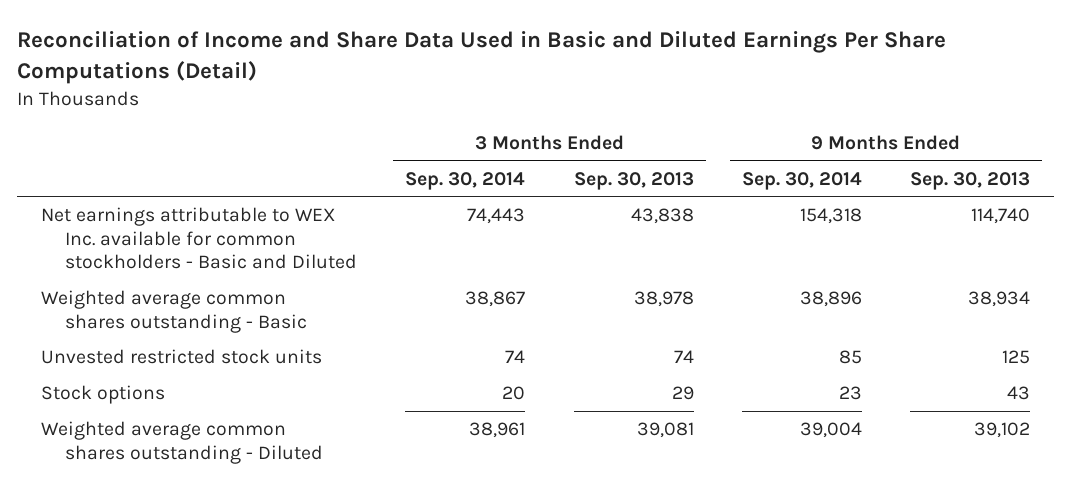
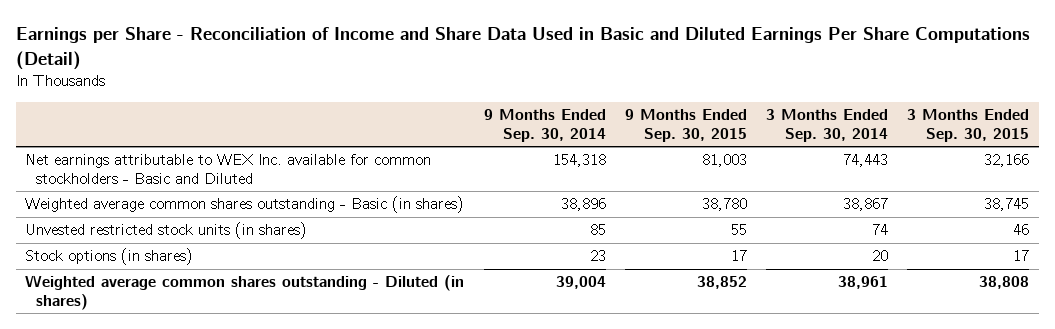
[16,31,946,85] Reconciliation of Income and Share Data Used in Basic and Diluted Earnings Per Share Computations (Detail) -> [15,27,1030,70] Earnings per Share - Reconciliation of Income and Share Data Used in Basic and Diluted Earnings Per Share Computations (Detail)
[573,171,694,190] Sep. 30, 2013 -> none
[910,171,1031,190] Sep. 30, 2013 -> none
none -> [624,109,747,142] 9 Months Ended Sep. 30, 2015
none -> [907,109,1030,142] 3 Months Ended Sep. 30, 2015
[40,290,308,333] Weighted average common shares outstanding - Basic -> [25,196,465,214] Weighted average common shares outstanding - Basic (in shares)
[40,349,322,365] Unvested restricted stock units -> [25,222,308,240] Unvested restricted stock units (in shares)
[40,385,165,405] Stock options -> [25,248,194,266] Stock options (in shares)
[40,421,324,464] Weighted average common shares outstanding - Diluted -> [25,275,465,311] Weighted average common shares outstanding - Diluted (in shares)

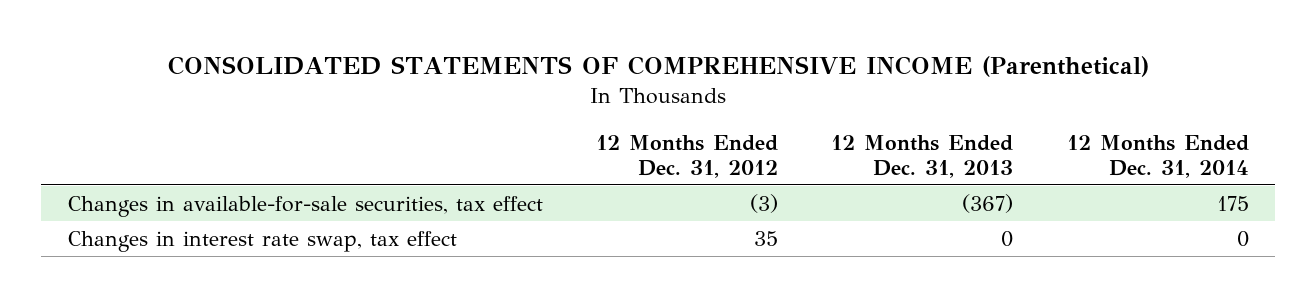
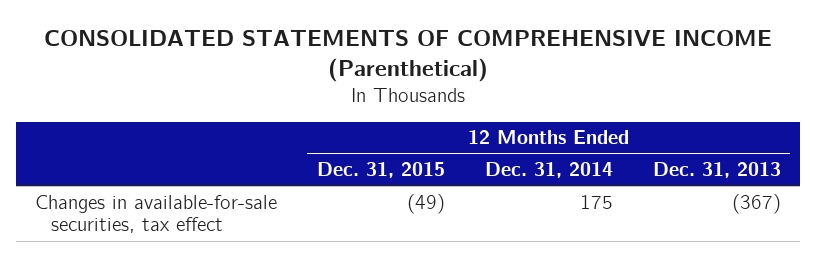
[595,134,778,178] 12 Months Ended Dec. 31, 2012 -> none
none -> [317,162,446,179] Dec. 31, 2015
[67,230,457,252] Changes in interest rate swap, tax effect -> none

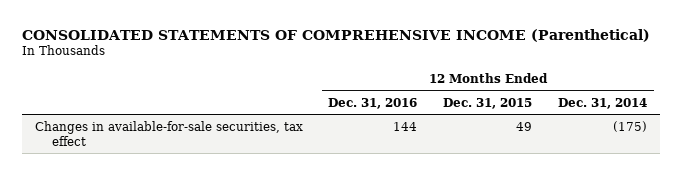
[652,162,781,179] Dec. 31, 2013 -> none
none -> [328,97,418,109] Dec. 31, 2016
[407,193,446,214] (49) -> [516,122,533,132] 49
[579,194,613,209] 175 -> [613,121,648,133] (175)

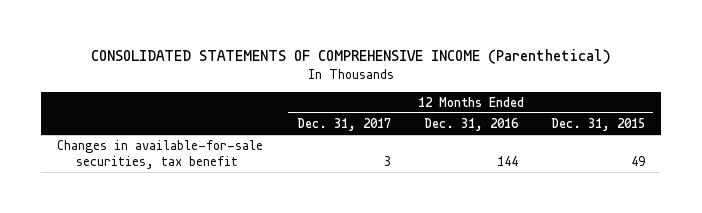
[558,97,648,109] Dec. 31, 2014 -> none
none -> [296,118,391,132] Dec. 31, 2017
[34,121,303,146] Changes in available-for-sale securities, tax effect -> [57,140,264,169] Changes in available-for-sale securities, tax benefit

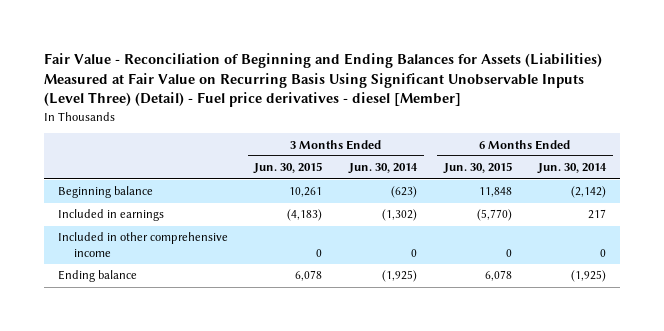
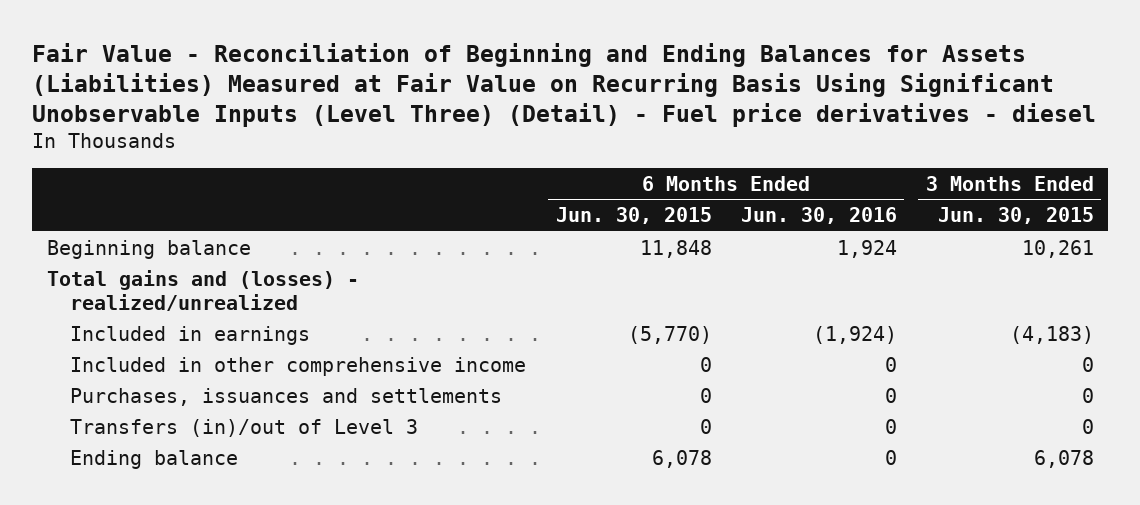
[44,52,603,108] Fair Value - Reconciliation of Beginning and Ending Balances for Assets (Liabilities) Measured at Fair Value on Recurring Basis Using Significant Unobservable Inputs (Level Three) (Detail) - Fuel price derivatives - diesel [Member] -> [32,43,1097,128] Fair Value - Reconciliation of Beginning and Ending Balances for Assets (Liabilities) Measured at Fair Value on Recurring Basis Using Significant Unobservable Inputs (Level Three) (Detail) - Fuel price derivatives - diesel
[347,163,418,175] Jun. 30, 2014 -> none
[537,163,608,175] Jun. 30, 2014 -> none
none -> [740,206,897,224] Jun. 30, 2016
none -> [46,269,359,311] Total gains and (losses) - realized/unrealized
none -> [70,387,503,406] Purchases, issuances and settlements
none -> [70,418,419,437] Transfers (in)/out of Level 3

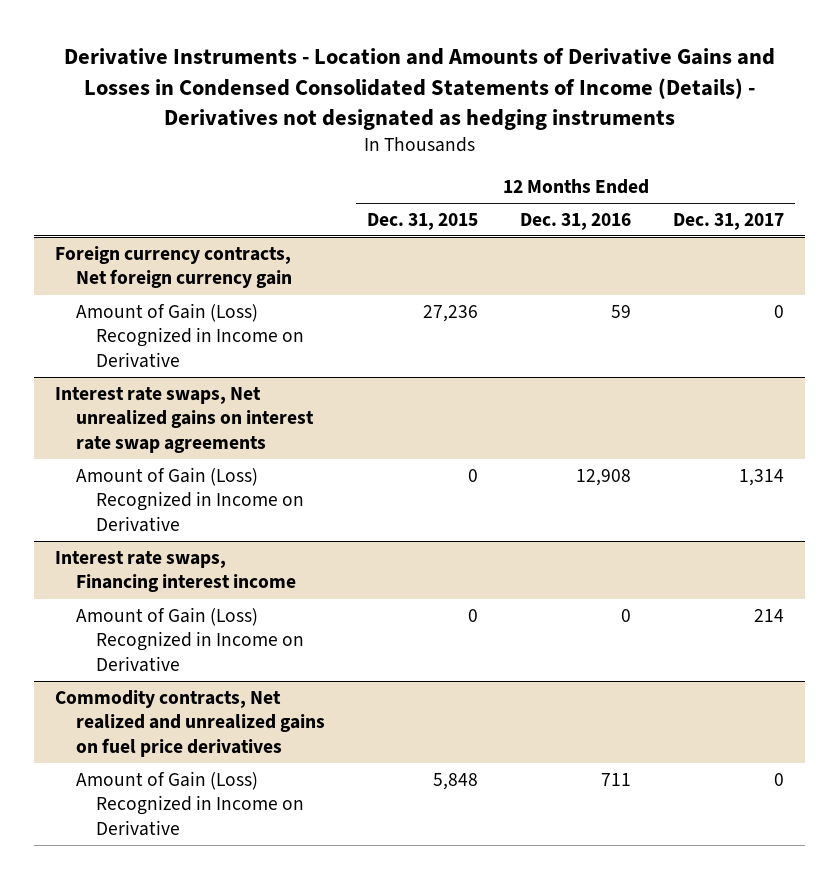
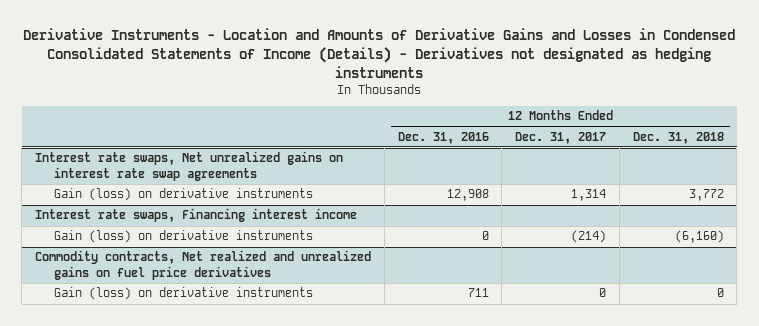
[366,212,478,230] Dec. 31, 2015 -> none
none -> [632,131,724,144] Dec. 31, 2018
[55,245,292,289] Foreign currency contracts, Net foreign currency gain -> none
[75,302,304,369] Amount of Gain (Loss) Recognized in Income on Derivative -> none
[75,466,304,533] Amount of Gain (Loss) Recognized in Income on Derivative -> [53,188,313,202] Gain (loss) on derivative instruments
[75,606,304,673] Amount of Gain (Loss) Recognized in Income on Derivative -> [53,230,313,244] Gain (loss) on derivative instruments
[754,608,785,622] 214 -> [571,230,607,244] (214)
[75,770,304,837] Amount of Gain (Loss) Recognized in Income on Derivative -> [53,287,313,301] Gain (loss) on derivative instruments

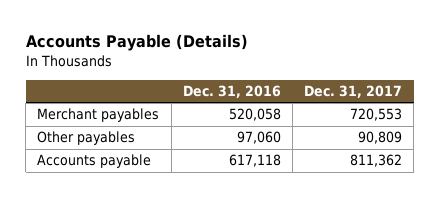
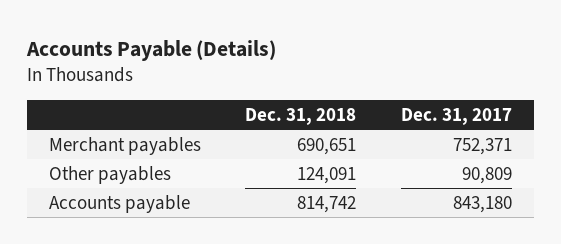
[182,85,281,99] Dec. 31, 2016 -> none
none -> [245,107,357,125] Dec. 31, 2018
[349,108,402,122] 720,553 -> [452,137,512,155] 752,371
[349,154,402,168] 811,362 -> [452,195,512,213] 843,180

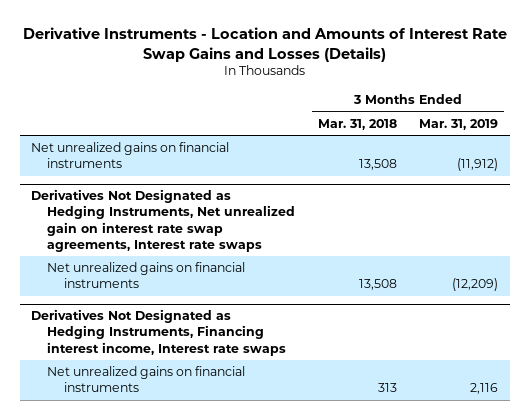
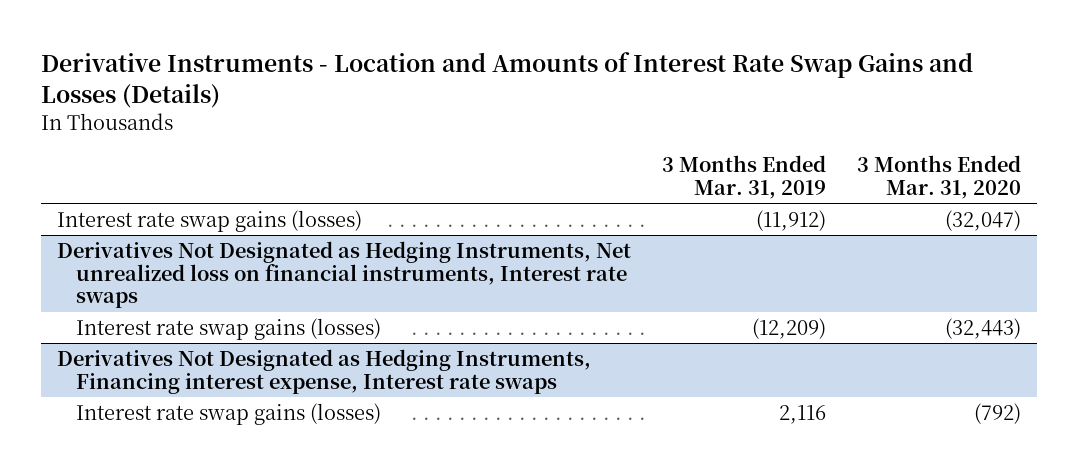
[317,118,397,130] Mar. 31, 2018 -> none
none -> [857,155,1022,200] 3 Months Ended Mar. 31, 2020
[31,142,230,169] Net unrealized gains on financial instruments -> [56,209,362,232] Interest rate swap gains (losses)
[31,189,296,252] Derivatives Not Designated as Hedging Instruments, Net unrealized gain on interest rate swap agreements, Interest rate swaps -> [56,240,631,309] Derivatives Not Designated as Hedging Instruments, Net unrealized loss on financial instruments, Interest rate swaps
[47,262,246,289] Net unrealized gains on financial instruments -> [75,317,381,340] Interest rate swap gains (losses)
[31,309,287,356] Derivatives Not Designated as Hedging Instruments, Financing interest income, Interest rate swaps -> [56,348,591,394] Derivatives Not Designated as Hedging Instruments, Financing interest expense, Interest rate swaps
[47,366,246,393] Net unrealized gains on financial instruments -> [75,402,381,425] Interest rate swap gains (losses)

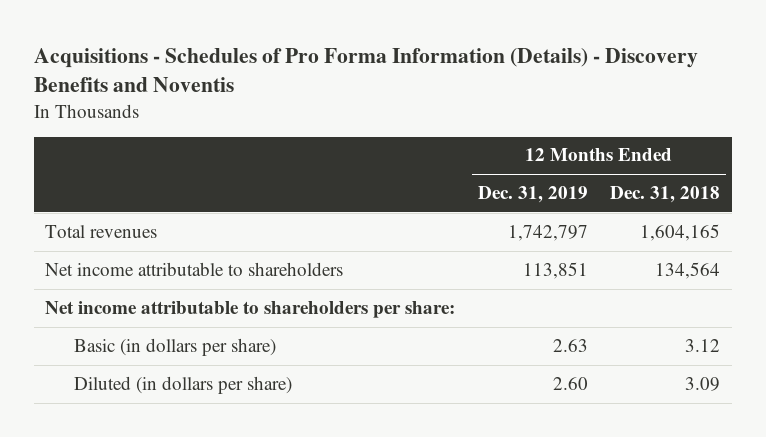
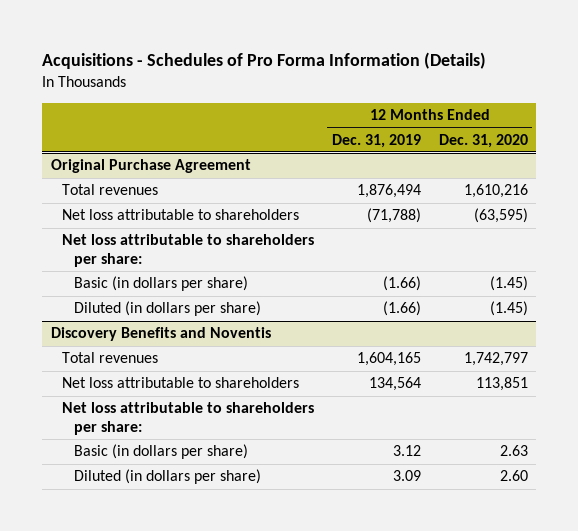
[33,48,698,93] Acquisitions - Schedules of Pro Forma Information (Details) - Discovery Benefits and Noventis -> [41,52,486,70] Acquisitions - Schedules of Pro Forma Information (Details)
[610,186,721,204] Dec. 31, 2018 -> none
none -> [438,133,528,148] Dec. 31, 2020
none -> [50,159,251,174] Original Purchase Agreement
[507,224,588,241] 1,742,797 -> [356,184,421,199] 1,876,494
[45,261,344,276] Net income attributable to shareholders -> [62,209,300,221] Net loss attributable to shareholders
[522,261,588,279] 113,851 -> [366,208,421,224] (71,788)
[45,300,456,318] Net income attributable to shareholders per share: -> [62,234,315,267] Net loss attributable to shareholders per share:
[552,338,588,352] 2.63 -> [382,276,421,292] (1.66)
[552,376,588,390] 2.60 -> [382,301,421,317] (1.66)
none -> [50,327,271,342] Discovery Benefits and Noventis
none -> [62,352,159,364] Total revenues
none -> [62,377,300,389] Net loss attributable to shareholders
none -> [62,402,315,435] Net loss attributable to shareholders per share:
none -> [73,444,248,460] Basic (in dollars per share)
none -> [73,469,261,485] Diluted (in dollars per share)

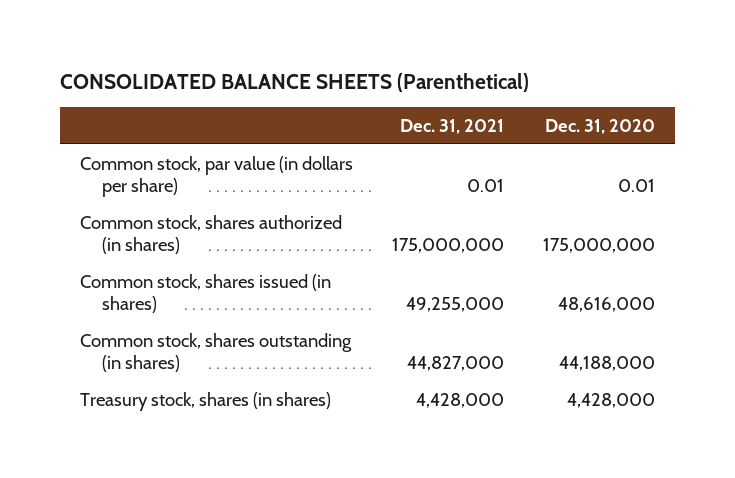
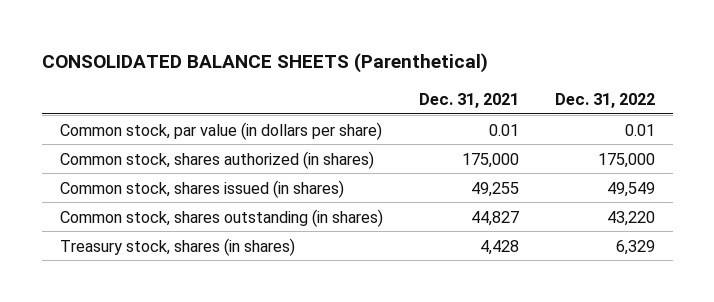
[544,119,655,135] Dec. 31, 2020 -> none
none -> [554,92,655,108] Dec. 31, 2022
[391,238,504,254] 175,000,000 -> [461,152,519,168] 175,000
[405,297,504,313] 49,255,000 -> [470,181,519,197] 49,255
[406,356,504,372] 44,827,000 -> [470,210,519,226] 44,827
[415,392,504,408] 4,428,000 -> [479,239,519,255] 4,428

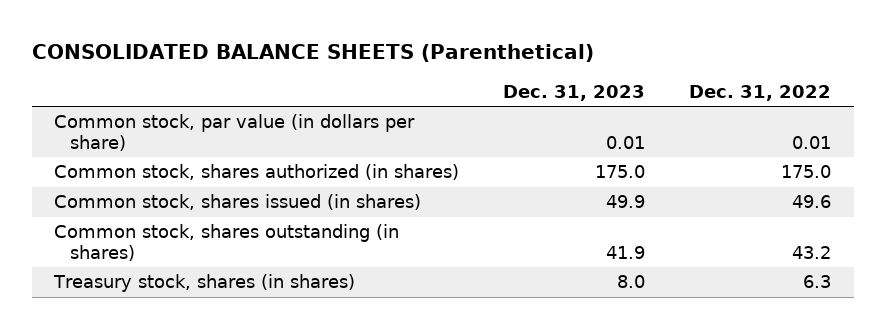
[418,92,519,108] Dec. 31, 2021 -> none
none -> [503,84,646,101] Dec. 31, 2023
[597,152,655,168] 175,000 -> [781,165,832,179] 175.0
[606,181,655,197] 49,549 -> [792,195,832,209] 49.6
[606,210,655,226] 43,220 -> [792,245,832,259] 43.2
[615,239,655,255] 6,329 -> [803,275,832,289] 6.3

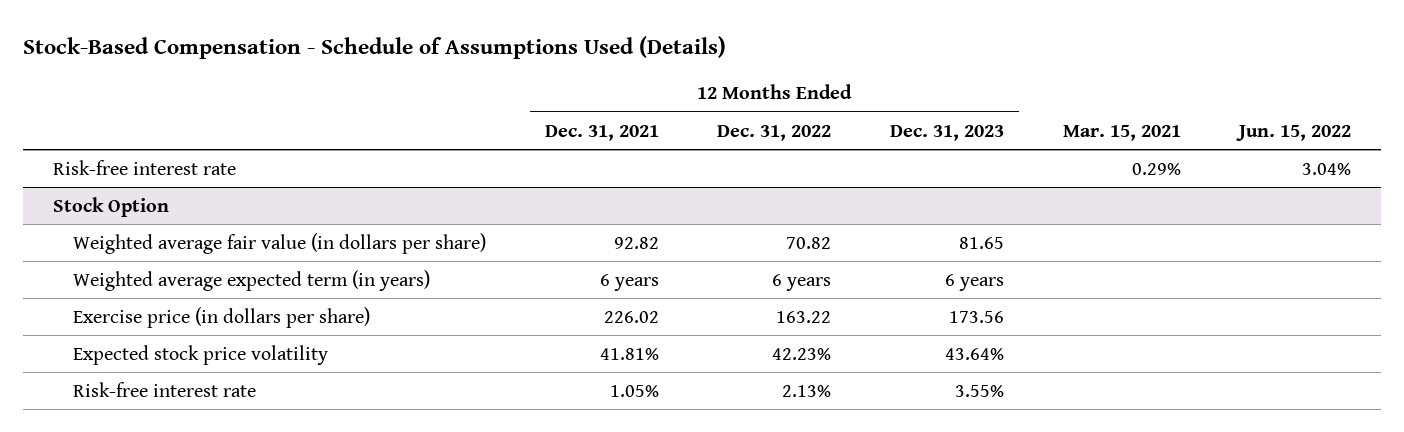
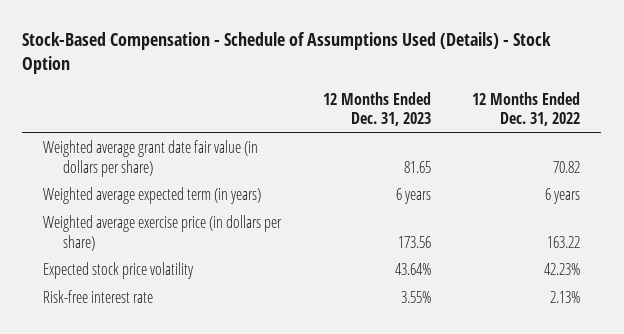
[23,36,727,60] Stock-Based Compensation - Schedule of Assumptions Used (Details) -> [22,32,552,75] Stock-Based Compensation - Schedule of Assumptions Used (Details) - Stock Option
[544,124,659,141] Dec. 31, 2021 -> none
[1062,124,1181,141] Mar. 15, 2021 -> none
[1236,124,1352,141] Jun. 15, 2022 -> none
[52,159,236,175] Risk-free interest rate -> none
[52,196,169,217] Stock Option -> none
[72,232,486,254] Weighted average fair value (in dollars per share) -> [43,140,259,177] Weighted average grant date fair value (in dollars per share)
[72,306,370,328] Exercise price (in dollars per share) -> [43,215,283,251] Weighted average exercise price (in dollars per share)

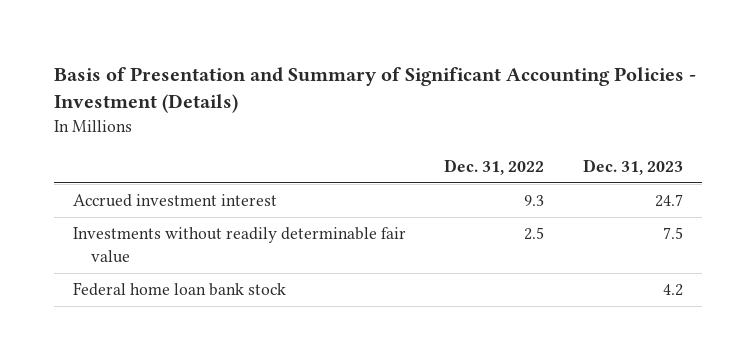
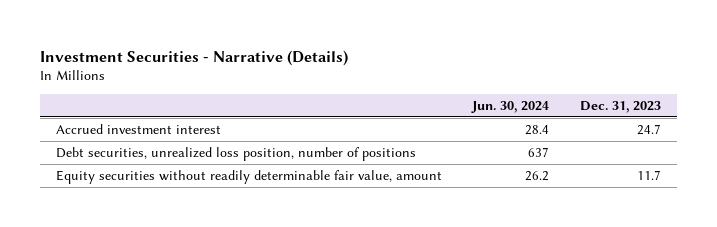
[54,67,697,114] Basis of Presentation and Summary of Significant Accounting Policies - Investment (Details) -> [40,49,349,66] Investment Securities - Narrative (Details)
[444,158,545,175] Dec. 31, 2022 -> none
none -> [471,100,550,113] Jun. 30, 2024
[73,282,287,297] Federal home loan bank stock -> none
none -> [55,146,416,161] Debt securities, unrealized loss position, number of positions
[73,227,407,263] Investments without readily determinable fair value -> [55,169,442,184] Equity securities without readily determinable fair value, amount
[662,227,683,240] 7.5 -> [637,169,662,180] 11.7

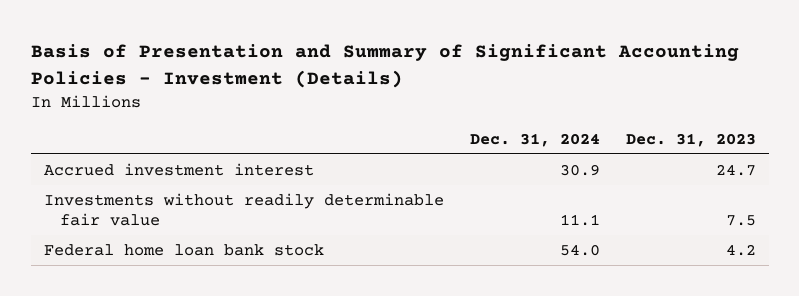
[40,49,349,66] Investment Securities - Narrative (Details) -> [30,44,739,88] Basis of Presentation and Summary of Significant Accounting Policies - Investment (Details)
[471,100,550,113] Jun. 30, 2024 -> none
none -> [469,132,600,147] Dec. 31, 2024
[55,146,416,161] Debt securities, unrealized loss position, number of positions -> none
[55,169,442,184] Equity securities without readily determinable fair value, amount -> [43,192,444,227] Investments without readily determinable fair value
[637,169,662,180] 11.7 -> [725,215,756,227] 7.5
none -> [43,243,324,256] Federal home loan bank stock

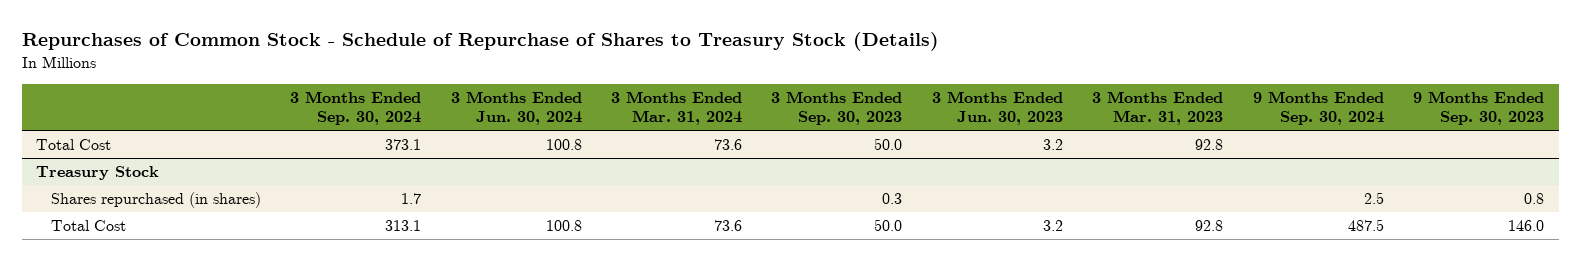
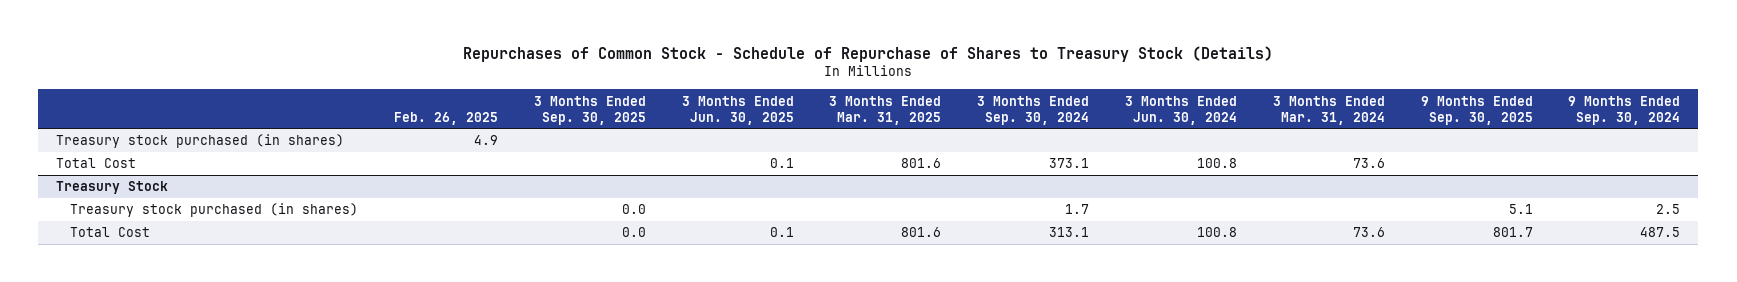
[771,90,903,126] 3 Months Ended Sep. 30, 2023 -> none
[931,90,1063,126] 3 Months Ended Jun. 30, 2023 -> none
[1092,90,1224,126] 3 Months Ended Mar. 31, 2023 -> none
[1412,90,1544,126] 9 Months Ended Sep. 30, 2023 -> none
none -> [394,111,499,125] Feb. 26, 2025
none -> [533,95,646,125] 3 Months Ended Sep. 30, 2025
none -> [681,95,794,125] 3 Months Ended Jun. 30, 2025
none -> [829,95,942,125] 3 Months Ended Mar. 31, 2025
none -> [1420,95,1533,125] 9 Months Ended Sep. 30, 2025
none -> [56,134,345,149] Treasury stock purchased (in shares)
[50,191,261,208] Shares repurchased (in shares) -> [70,203,359,218] Treasury stock purchased (in shares)

